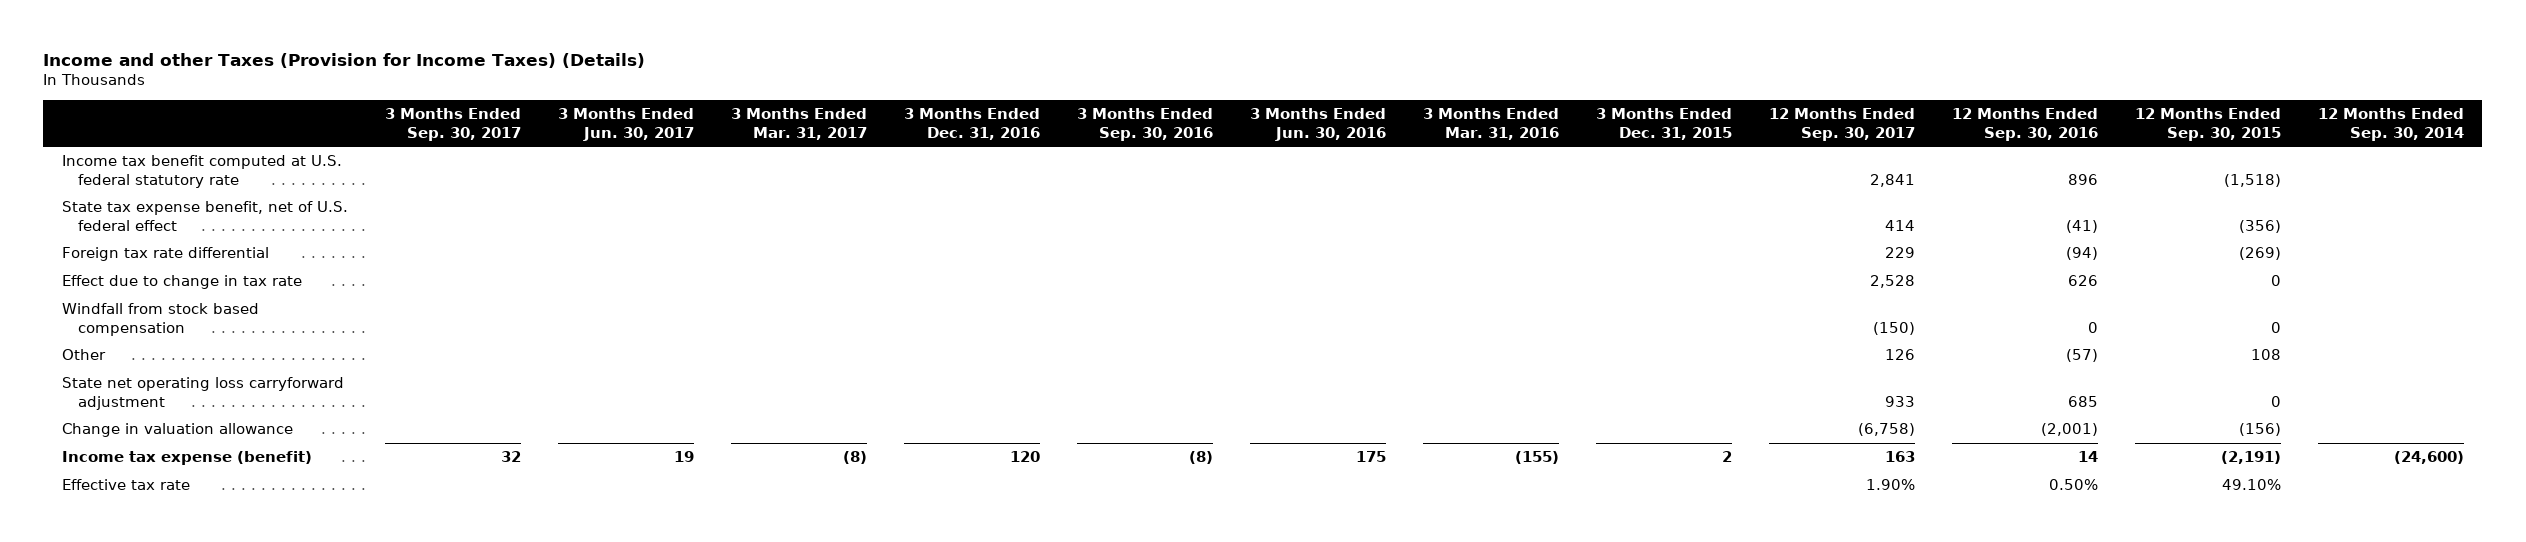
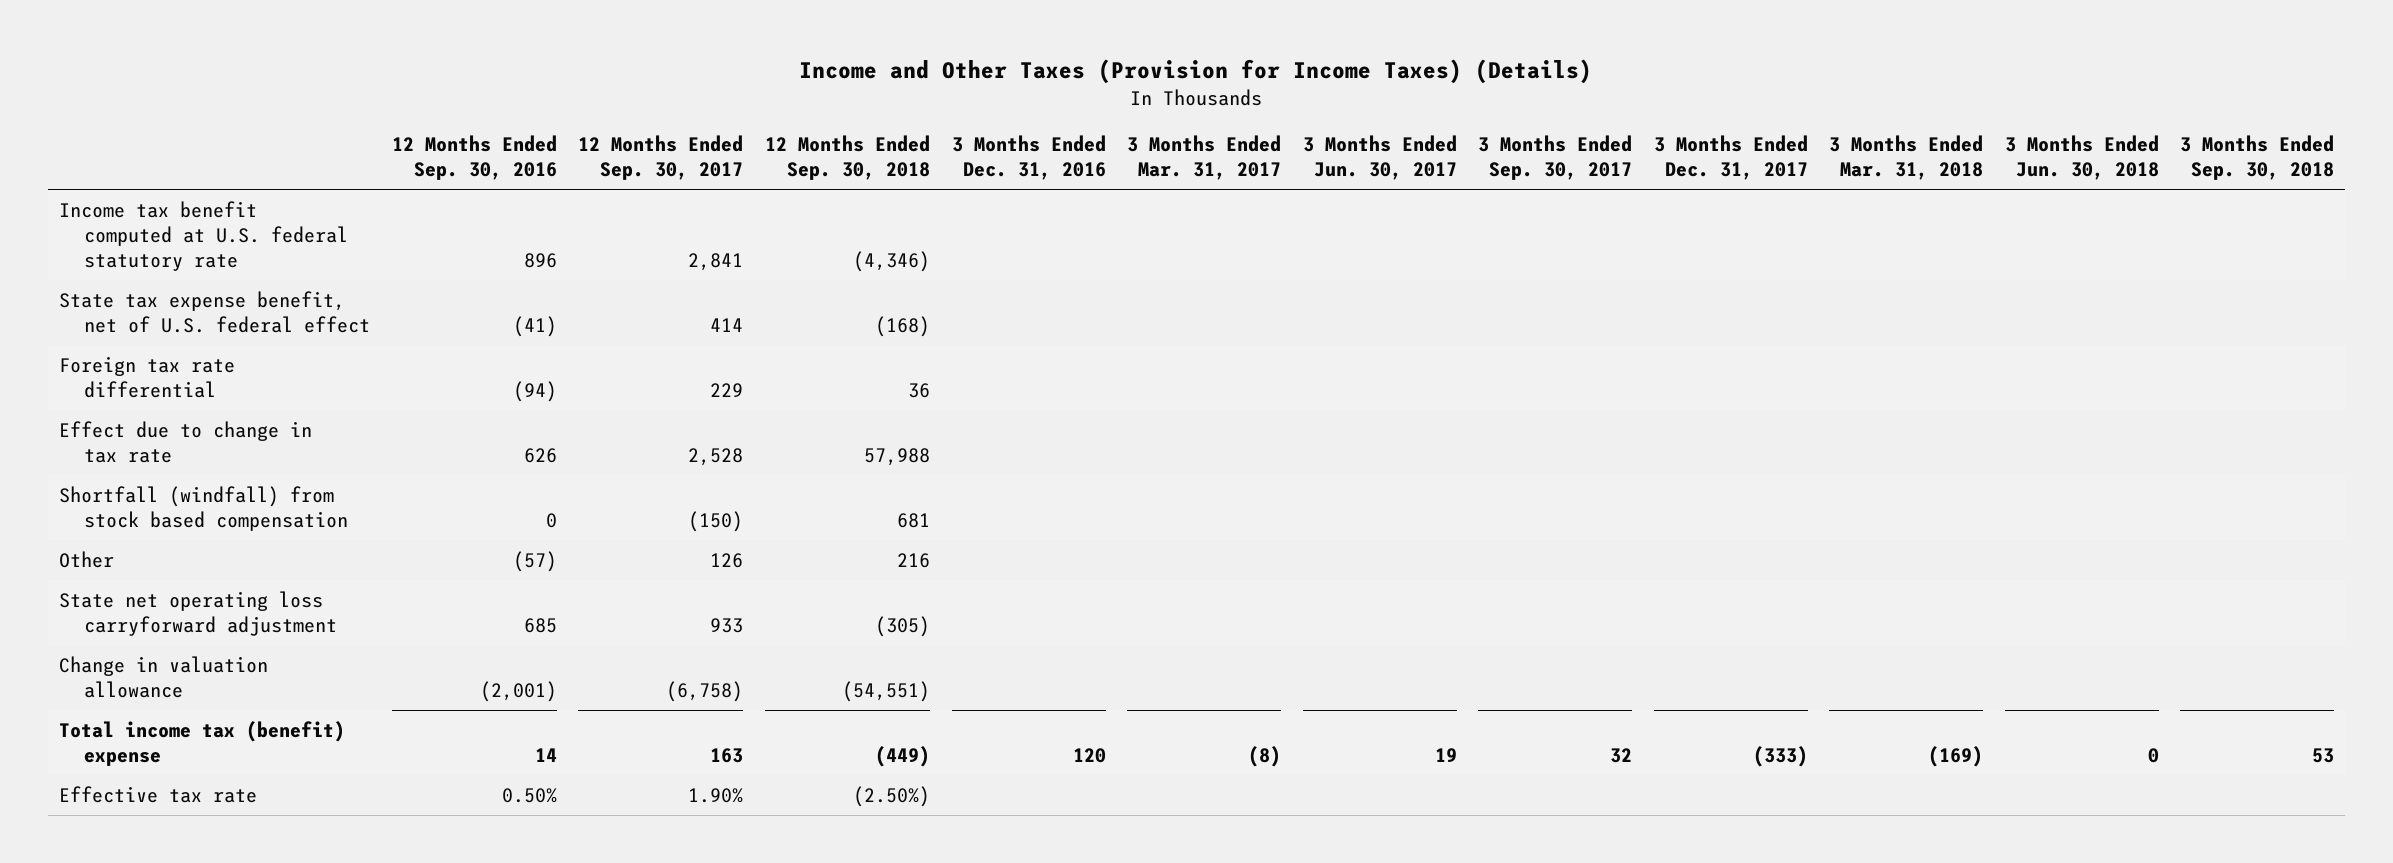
[43,52,646,68] Income and other Taxes (Provision for Income Taxes) (Details) -> [799,59,1593,85] Income and Other Taxes (Provision for Income Taxes) (Details)
[1076,108,1213,141] 3 Months Ended Sep. 30, 2016 -> none
[1249,108,1386,141] 3 Months Ended Jun. 30, 2016 -> none
[1422,108,1559,140] 3 Months Ended Mar. 31, 2016 -> none
[1595,108,1732,140] 3 Months Ended Dec. 31, 2015 -> none
[2134,108,2281,141] 12 Months Ended Sep. 30, 2015 -> none
[2317,108,2464,141] 12 Months Ended Sep. 30, 2014 -> none
none -> [764,134,930,181] 12 Months Ended Sep. 30, 2018
none -> [1653,134,1808,181] 3 Months Ended Dec. 31, 2017
none -> [1829,134,1984,181] 3 Months Ended Mar. 31, 2018
none -> [2004,134,2159,181] 3 Months Ended Jun. 30, 2018
none -> [2180,134,2335,181] 3 Months Ended Sep. 30, 2018
[61,303,259,336] Windfall from stock based compensation -> [58,485,349,532] Shortfall (windfall) from stock based compensation
[61,451,312,466] Income tax expense (benefit) -> [58,720,345,767] Total income tax (benefit) expense

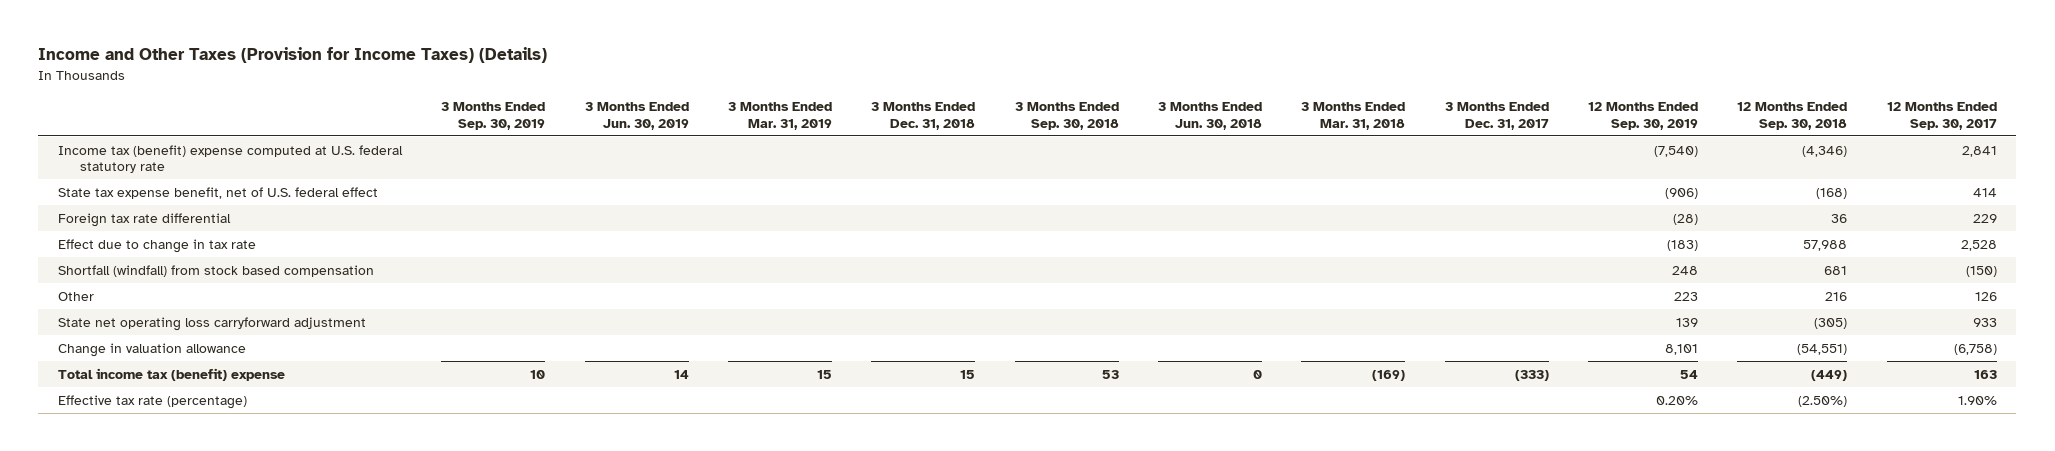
[391,134,557,181] 12 Months Ended Sep. 30, 2016 -> none
[951,134,1106,181] 3 Months Ended Dec. 31, 2016 -> none
[1127,134,1282,181] 3 Months Ended Mar. 31, 2017 -> none
[1302,134,1457,181] 3 Months Ended Jun. 30, 2017 -> none
[1478,134,1633,181] 3 Months Ended Sep. 30, 2017 -> none
none -> [441,102,546,130] 3 Months Ended Sep. 30, 2019
none -> [584,102,689,130] 3 Months Ended Jun. 30, 2019
none -> [728,102,833,130] 3 Months Ended Mar. 31, 2019
none -> [871,102,976,130] 3 Months Ended Dec. 31, 2018
none -> [1588,102,1699,130] 12 Months Ended Sep. 30, 2019
[58,200,349,272] Income tax benefit computed at U.S. federal statutory rate -> [58,144,404,174] Income tax (benefit) expense computed at U.S. federal statutory rate
[58,785,257,803] Effective tax rate -> [58,394,248,409] Effective tax rate (percentage)

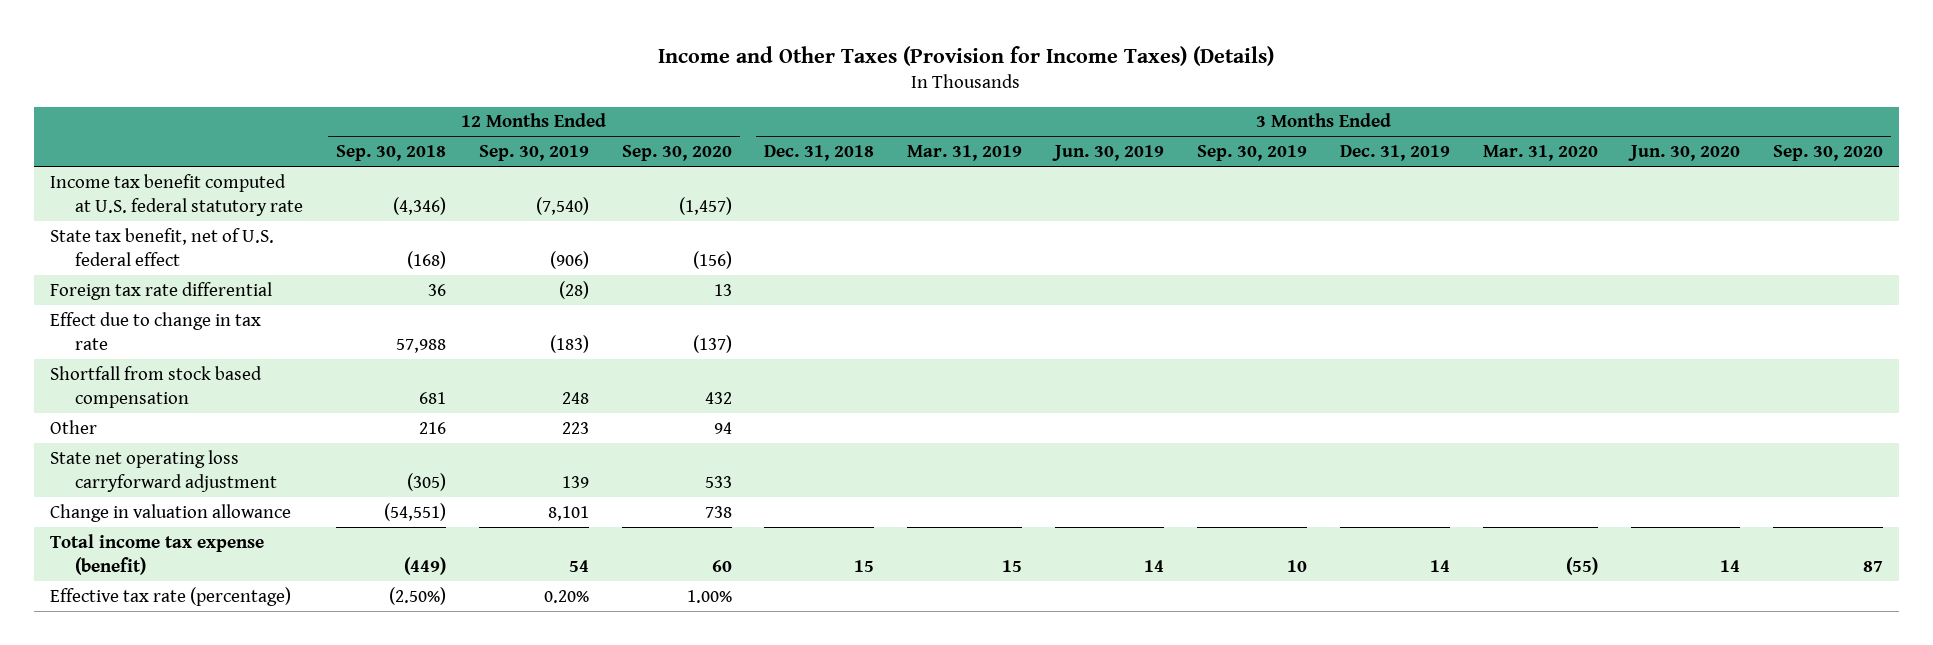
[1014,102,1119,130] 3 Months Ended Sep. 30, 2018 -> none
[1158,102,1263,130] 3 Months Ended Jun. 30, 2018 -> none
[1301,102,1406,130] 3 Months Ended Mar. 31, 2018 -> none
[1444,102,1549,130] 3 Months Ended Dec. 31, 2017 -> none
[1886,102,1997,130] 12 Months Ended Sep. 30, 2017 -> none
none -> [621,145,732,162] Sep. 30, 2020
none -> [1339,145,1450,162] Dec. 31, 2019
none -> [1482,145,1598,162] Mar. 31, 2020
none -> [1627,145,1740,162] Jun. 30, 2020
none -> [1772,145,1883,162] Sep. 30, 2020
[58,144,404,174] Income tax (benefit) expense computed at U.S. federal statutory rate -> [50,173,303,216] Income tax benefit computed at U.S. federal statutory rate
[58,186,379,199] State tax expense benefit, net of U.S. federal effect -> [50,227,275,266] State tax benefit, net of U.S. federal effect
[58,264,375,277] Shortfall (windfall) from stock based compensation -> [50,365,263,408] Shortfall from stock based compensation
[58,367,286,381] Total income tax (benefit) expense -> [50,533,265,575] Total income tax expense (benefit)

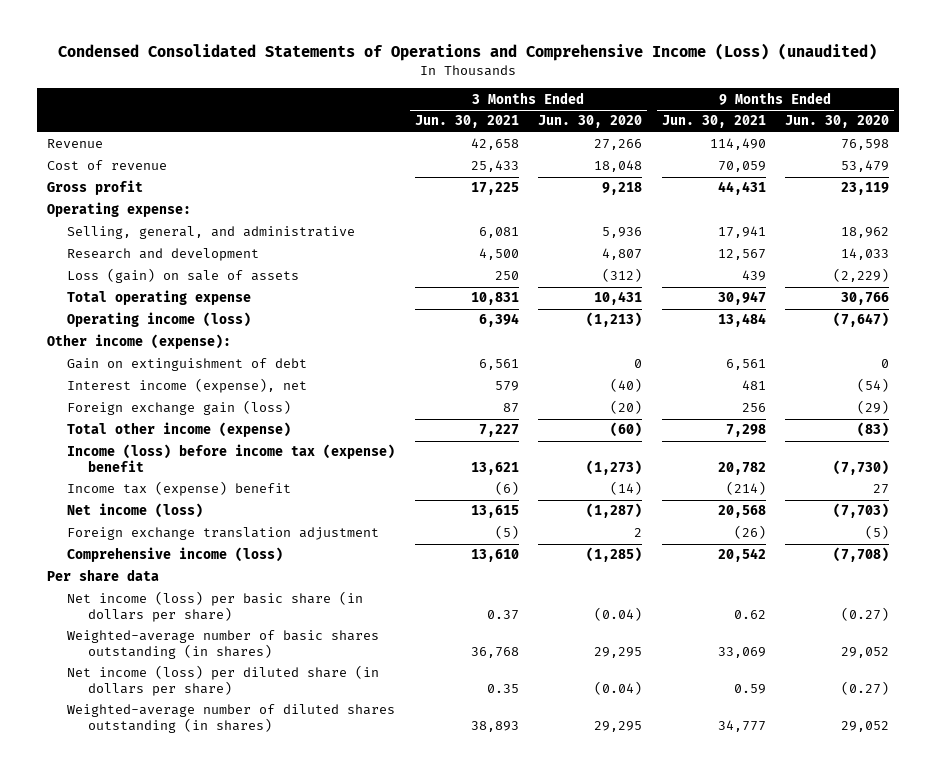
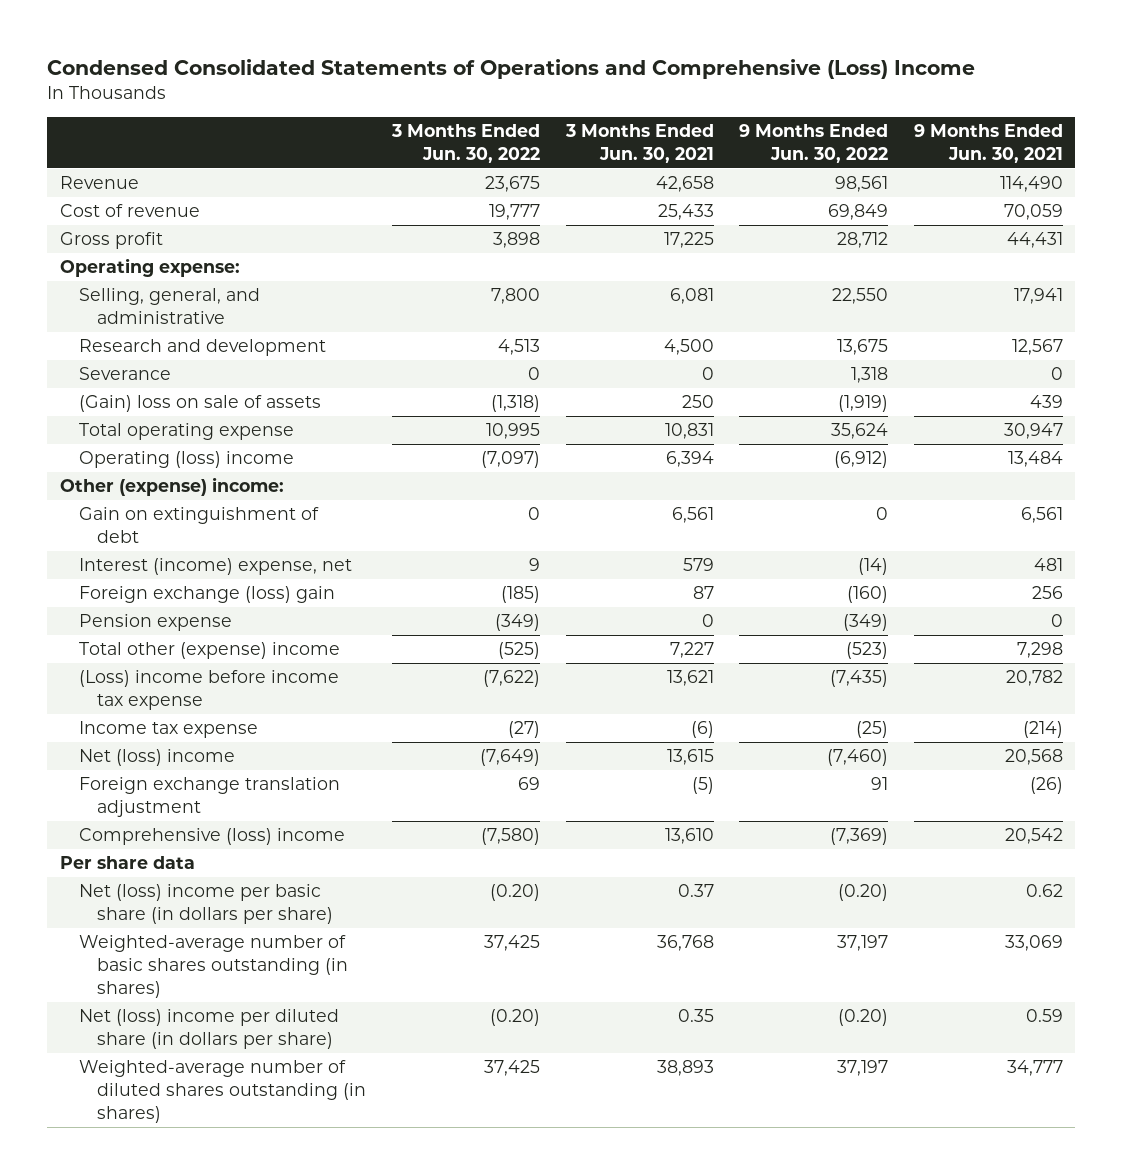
[57,43,877,62] Condensed Consolidated Statements of Operations and Comprehensive Income (Loss) (unaudited) -> [47,58,976,79] Condensed Consolidated Statements of Operations and Comprehensive (Loss) Income
[538,115,643,129] Jun. 30, 2020 -> none
[785,115,890,129] Jun. 30, 2020 -> none
none -> [390,123,540,163] 3 Months Ended Jun. 30, 2022
none -> [739,123,889,163] 9 Months Ended Jun. 30, 2022
none -> [78,367,171,381] Severance
[67,268,300,284] Loss (gain) on sale of assets -> [78,395,321,413] (Gain) loss on sale of assets
[67,312,252,328] Operating income (loss) -> [78,451,294,469] Operating (loss) income
[46,334,231,350] Other income (expense): -> [60,477,285,497] Other (expense) income:
[67,378,308,394] Interest income (expense), net -> [78,558,352,576] Interest (income) expense, net
[67,400,292,416] Foreign exchange gain (loss) -> [78,586,335,604] Foreign exchange (loss) gain
none -> [78,614,232,632] Pension expense
[67,422,292,438] Total other income (expense) -> [78,642,340,660] Total other (expense) income
[67,444,396,472] Income (loss) before income tax (expense) benefit -> [78,670,339,711] (Loss) income before income tax expense
[67,481,292,497] Income tax (expense) benefit -> [78,721,258,739] Income tax expense
[67,503,204,519] Net income (loss) -> [78,749,235,767] Net (loss) income
[67,547,284,563] Comprehensive income (loss) -> [78,828,345,846] Comprehensive (loss) income
[67,591,364,622] Net income (loss) per basic share (in dollars per share) -> [78,884,334,925] Net (loss) income per basic share (in dollars per share)
[67,665,380,696] Net income (loss) per diluted share (in dollars per share) -> [78,1009,339,1050] Net (loss) income per diluted share (in dollars per share)

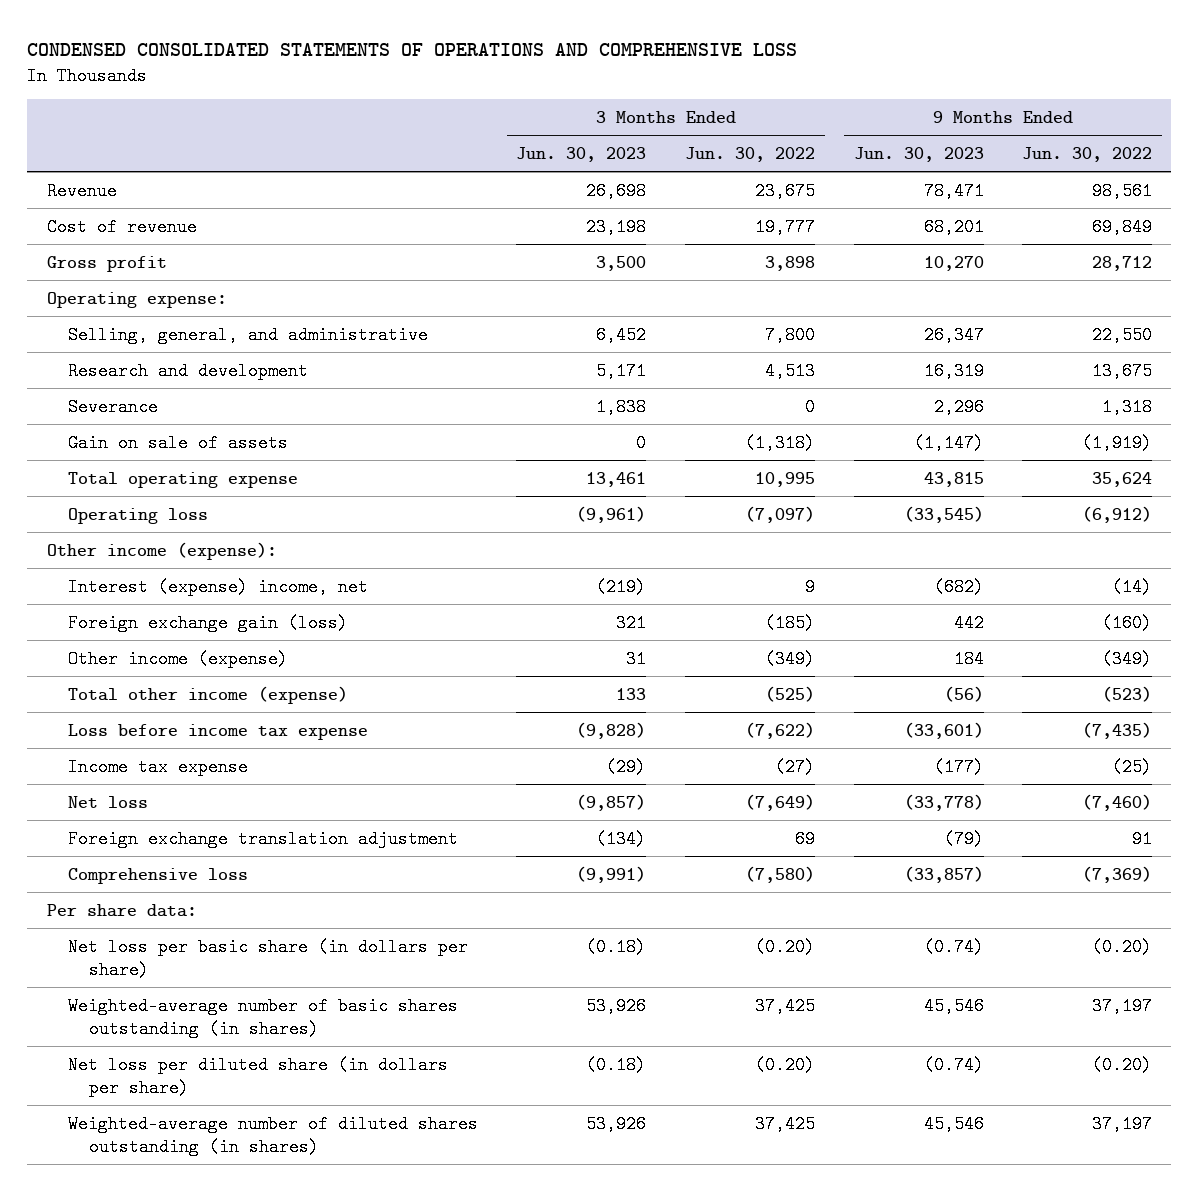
[47,58,976,79] Condensed Consolidated Statements of Operations and Comprehensive (Loss) Income -> [27,42,798,56] CONDENSED CONSOLIDATED STATEMENTS OF OPERATIONS AND COMPREHENSIVE LOSS
[564,123,714,163] 3 Months Ended Jun. 30, 2021 -> none
[913,123,1063,163] 9 Months Ended Jun. 30, 2021 -> none
none -> [516,146,647,162] Jun. 30, 2023
none -> [853,146,984,162] Jun. 30, 2023
[78,395,321,413] (Gain) loss on sale of assets -> [67,433,288,452] Gain on sale of assets
[78,507,319,544] Gain on extinguishment of debt -> none
[78,451,294,469] Operating (loss) income -> [67,507,208,524] Operating loss
[60,477,285,497] Other (expense) income: -> [46,541,277,560] Other income (expense):
[78,558,352,576] Interest (income) expense, net -> [67,577,368,596] Interest (expense) income, net
[78,586,335,604] Foreign exchange (loss) gain -> [67,613,348,632] Foreign exchange gain (loss)
[78,614,232,632] Pension expense -> [67,649,288,668] Other income (expense)
[78,642,340,660] Total other (expense) income -> [67,685,348,704] Total other income (expense)
[78,670,339,711] (Loss) income before income tax expense -> [67,723,368,740] Loss before income tax expense
[78,749,235,767] Net (loss) income -> [67,795,148,808] Net loss
[78,828,345,846] Comprehensive (loss) income -> [67,867,248,884] Comprehensive loss
[60,856,196,870] Per share data -> [46,903,197,917] Per share data:
[78,884,334,925] Net (loss) income per basic share (in dollars per share) -> [67,937,468,979] Net loss per basic share (in dollars per share)
[78,1009,339,1050] Net (loss) income per diluted share (in dollars per share) -> [67,1055,448,1097] Net loss per diluted share (in dollars per share)

